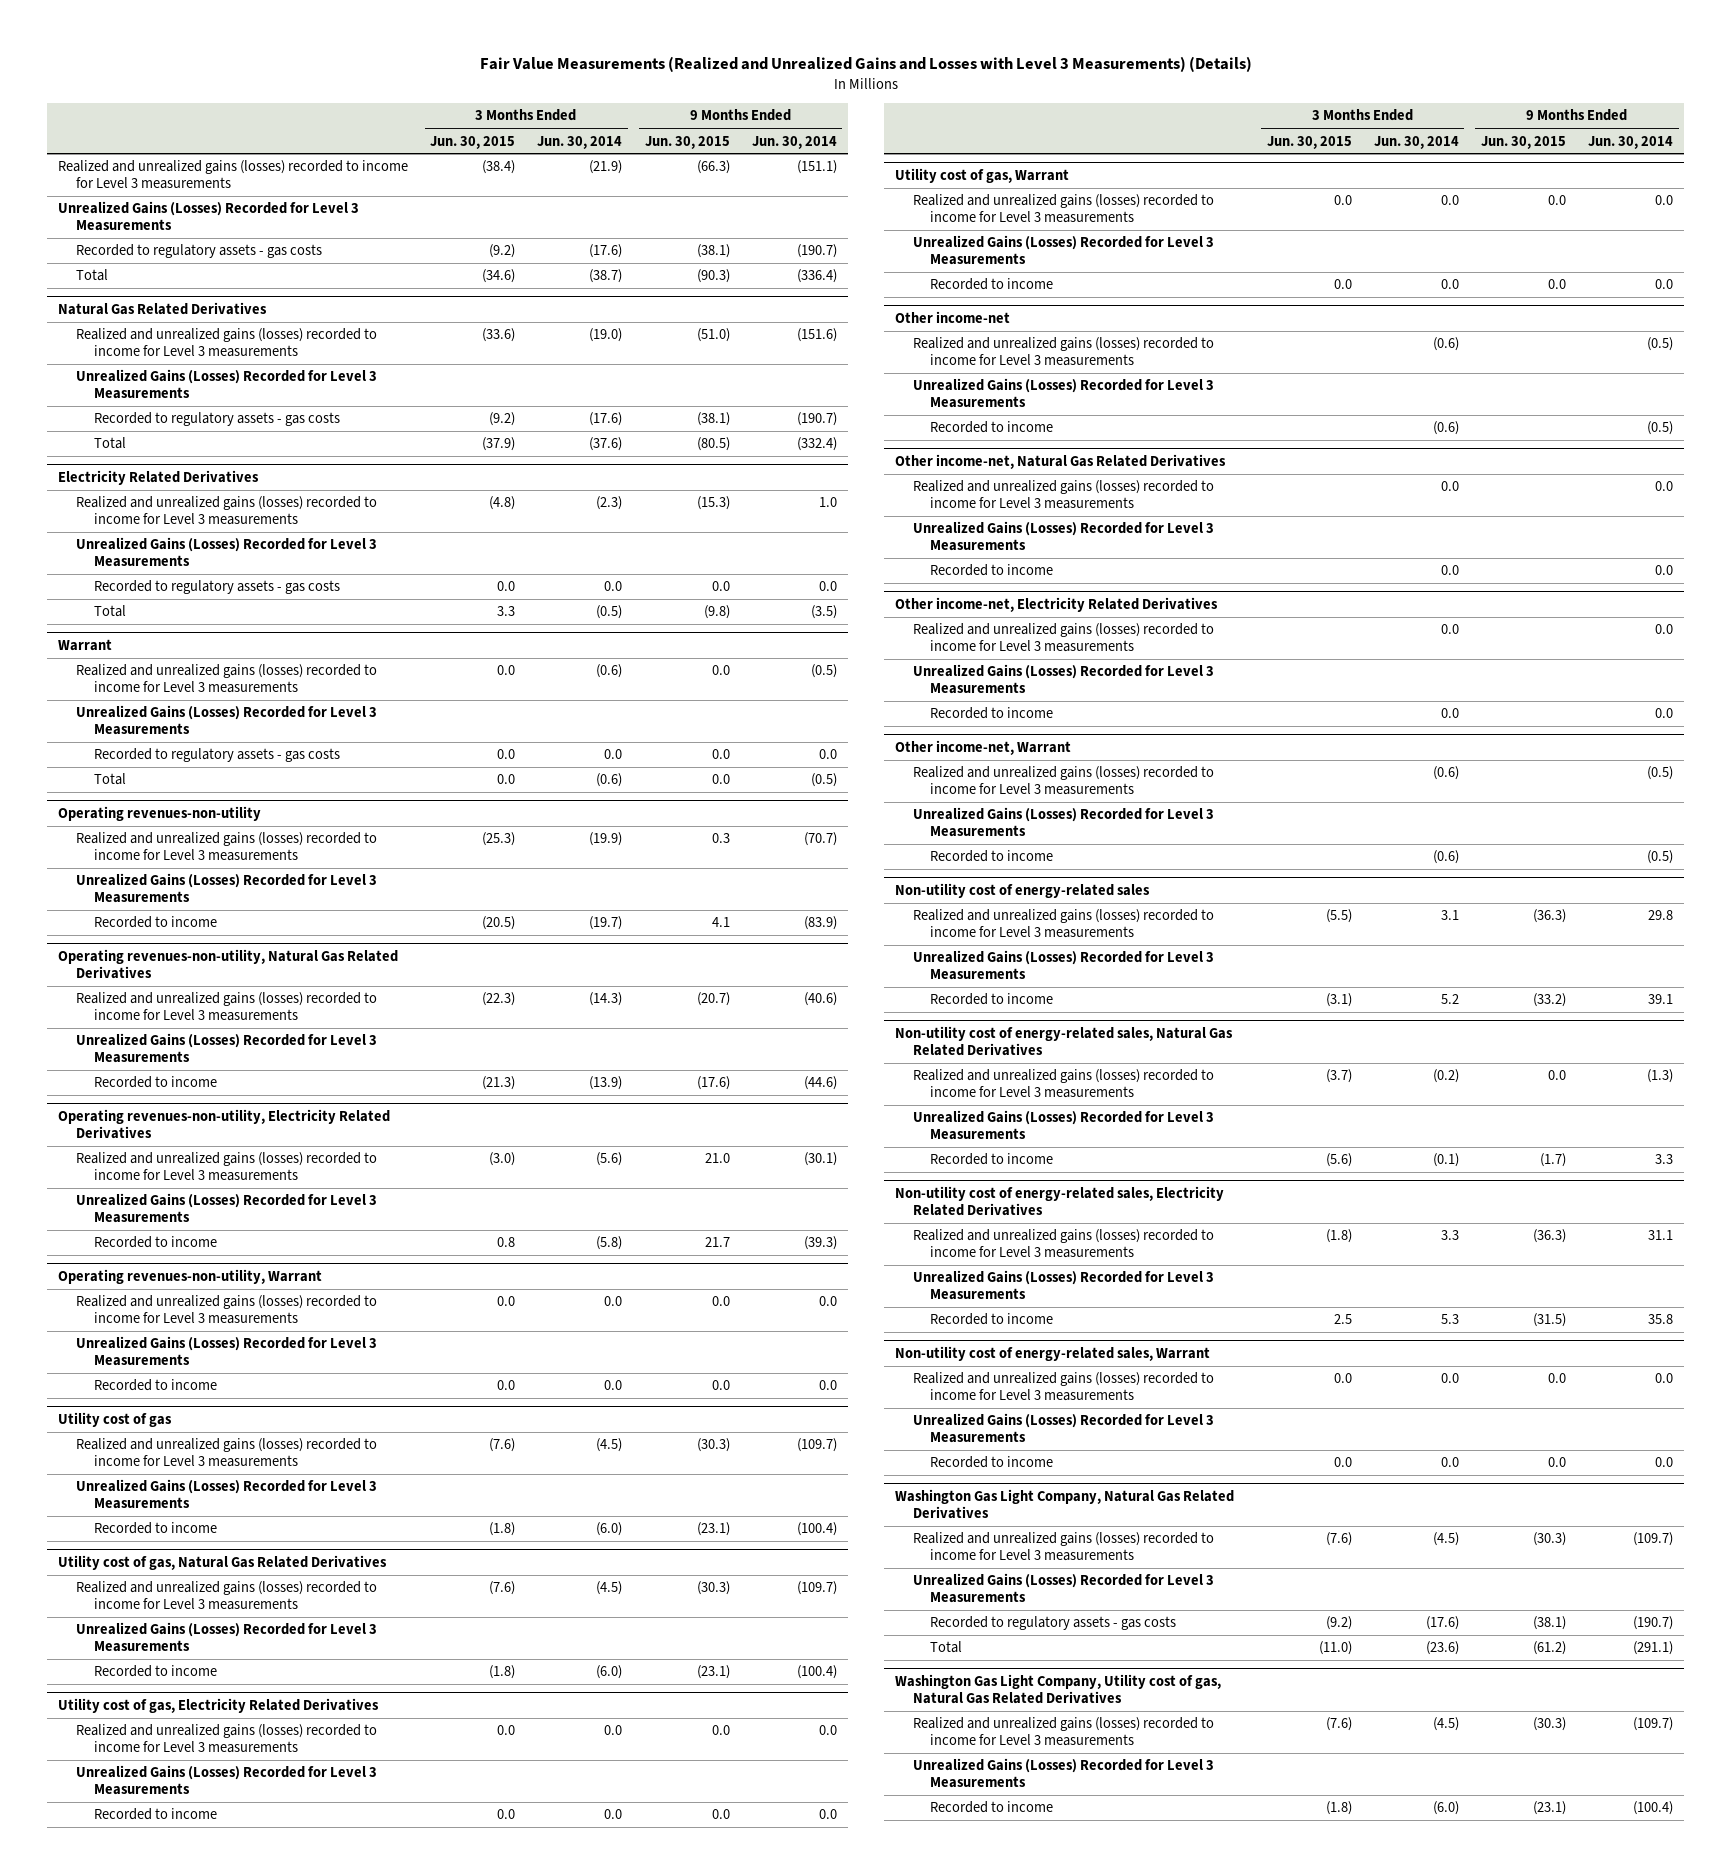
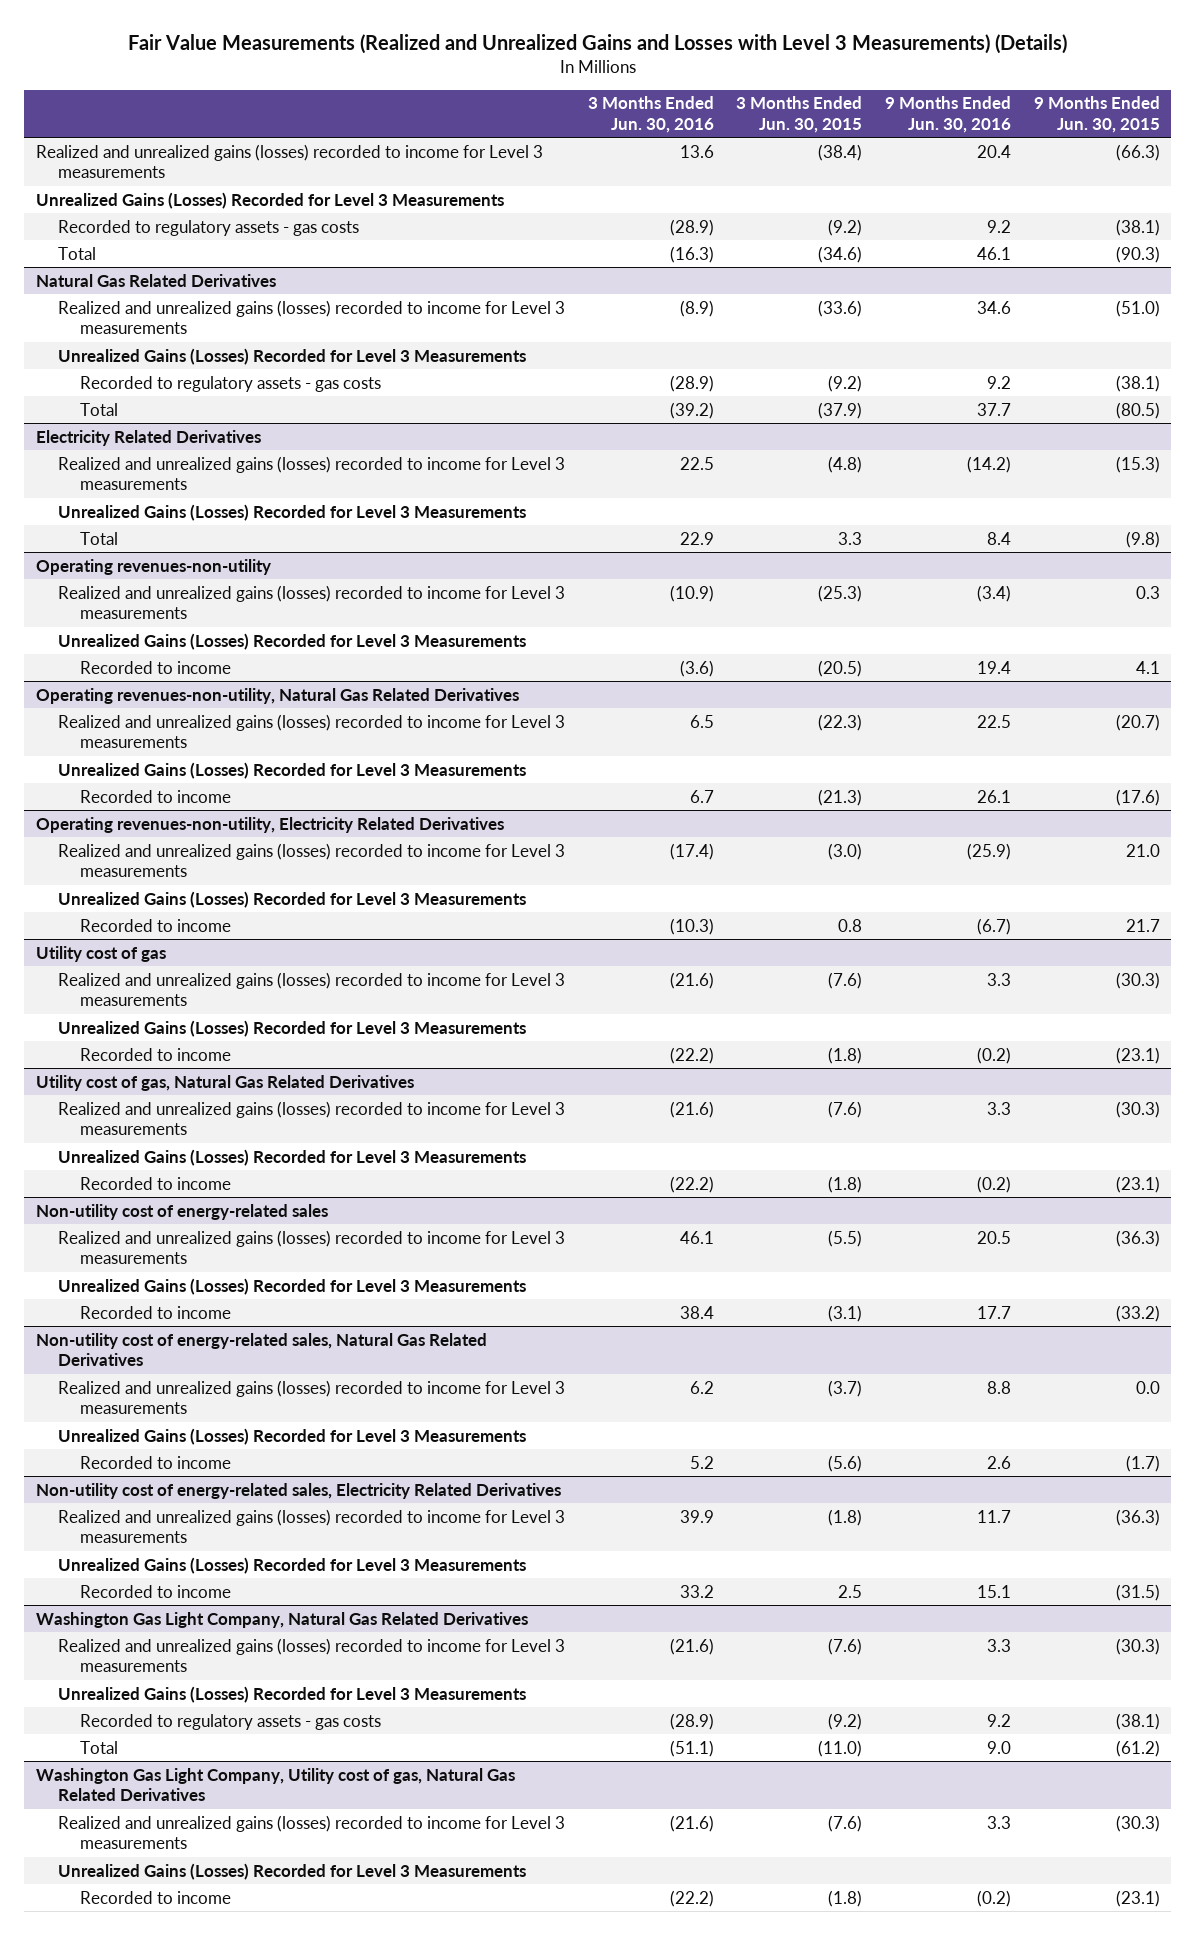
[537,135,623,149] Jun. 30, 2014 -> none
[751,135,837,149] Jun. 30, 2014 -> none
none -> [587,96,714,133] 3 Months Ended Jun. 30, 2016
none -> [884,96,1011,133] 9 Months Ended Jun. 30, 2016
[94,580,341,595] Recorded to regulatory assets - gas costs -> none
[58,638,113,651] Warrant -> none
[76,664,378,694] Realized and unrealized gains (losses) recorded to income for Level 3 measurements -> none
[76,705,378,736] Unrealized Gains (Losses) Recorded for Level 3 Measurements -> none
[94,748,341,763] Recorded to regulatory assets - gas costs -> none
[94,773,127,786] Total -> none
[58,1268,323,1284] Operating revenues-non-utility, Warrant -> none
[76,1295,378,1325] Realized and unrealized gains (losses) recorded to income for Level 3 measurements -> none
[76,1336,378,1367] Unrealized Gains (Losses) Recorded for Level 3 Measurements -> none
[94,1379,218,1392] Recorded to income -> none
[58,1697,380,1713] Utility cost of gas, Electricity Related Derivatives -> none
[76,1724,378,1754] Realized and unrealized gains (losses) recorded to income for Level 3 measurements -> none
[76,1765,378,1796] Unrealized Gains (Losses) Recorded for Level 3 Measurements -> none
[94,1808,218,1821] Recorded to income -> none
[894,167,1069,183] Utility cost of gas, Warrant -> none
[912,194,1214,224] Realized and unrealized gains (losses) recorded to income for Level 3 measurements -> none
[912,235,1214,266] Unrealized Gains (Losses) Recorded for Level 3 Measurements -> none
[930,278,1054,291] Recorded to income -> none
[894,310,1010,323] Other income-net -> none
[912,337,1214,367] Realized and unrealized gains (losses) recorded to income for Level 3 measurements -> none
[912,378,1214,409] Unrealized Gains (Losses) Recorded for Level 3 Measurements -> none
[930,421,1054,434] Recorded to income -> none
[894,453,1226,469] Other income-net, Natural Gas Related Derivatives -> none
[912,480,1214,510] Realized and unrealized gains (losses) recorded to income for Level 3 measurements -> none
[912,521,1214,552] Unrealized Gains (Losses) Recorded for Level 3 Measurements -> none
[930,564,1054,577] Recorded to income -> none
[894,596,1218,612] Other income-net, Electricity Related Derivatives -> none
[912,623,1214,653] Realized and unrealized gains (losses) recorded to income for Level 3 measurements -> none
[912,664,1214,695] Unrealized Gains (Losses) Recorded for Level 3 Measurements -> none
[930,707,1054,720] Recorded to income -> none
[894,739,1071,755] Other income-net, Warrant -> none
[912,766,1214,796] Realized and unrealized gains (losses) recorded to income for Level 3 measurements -> none
[912,807,1214,838] Unrealized Gains (Losses) Recorded for Level 3 Measurements -> none
[930,850,1054,863] Recorded to income -> none
[894,1345,1210,1361] Non-utility cost of energy-related sales, Warrant -> none
[912,1372,1214,1402] Realized and unrealized gains (losses) recorded to income for Level 3 measurements -> none
[912,1413,1214,1444] Unrealized Gains (Losses) Recorded for Level 3 Measurements -> none
[930,1456,1054,1469] Recorded to income -> none

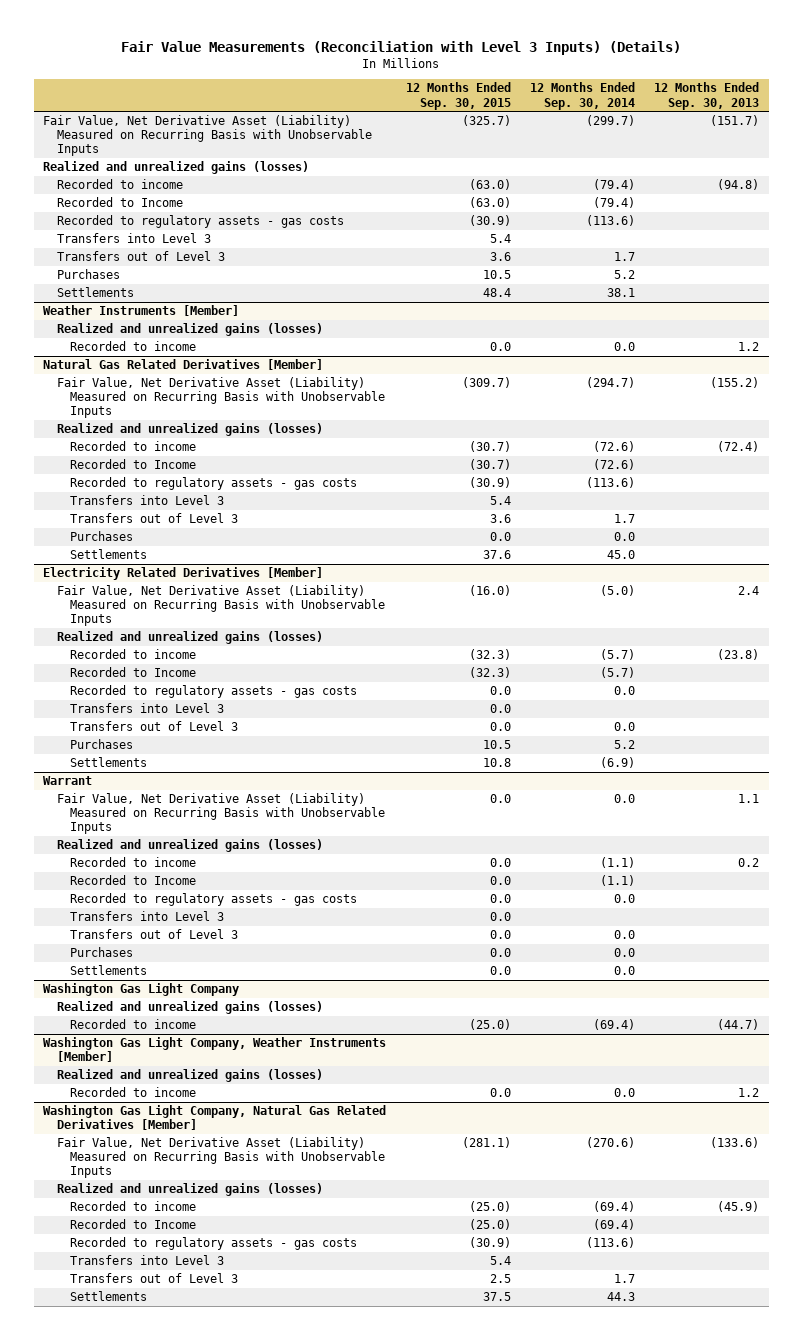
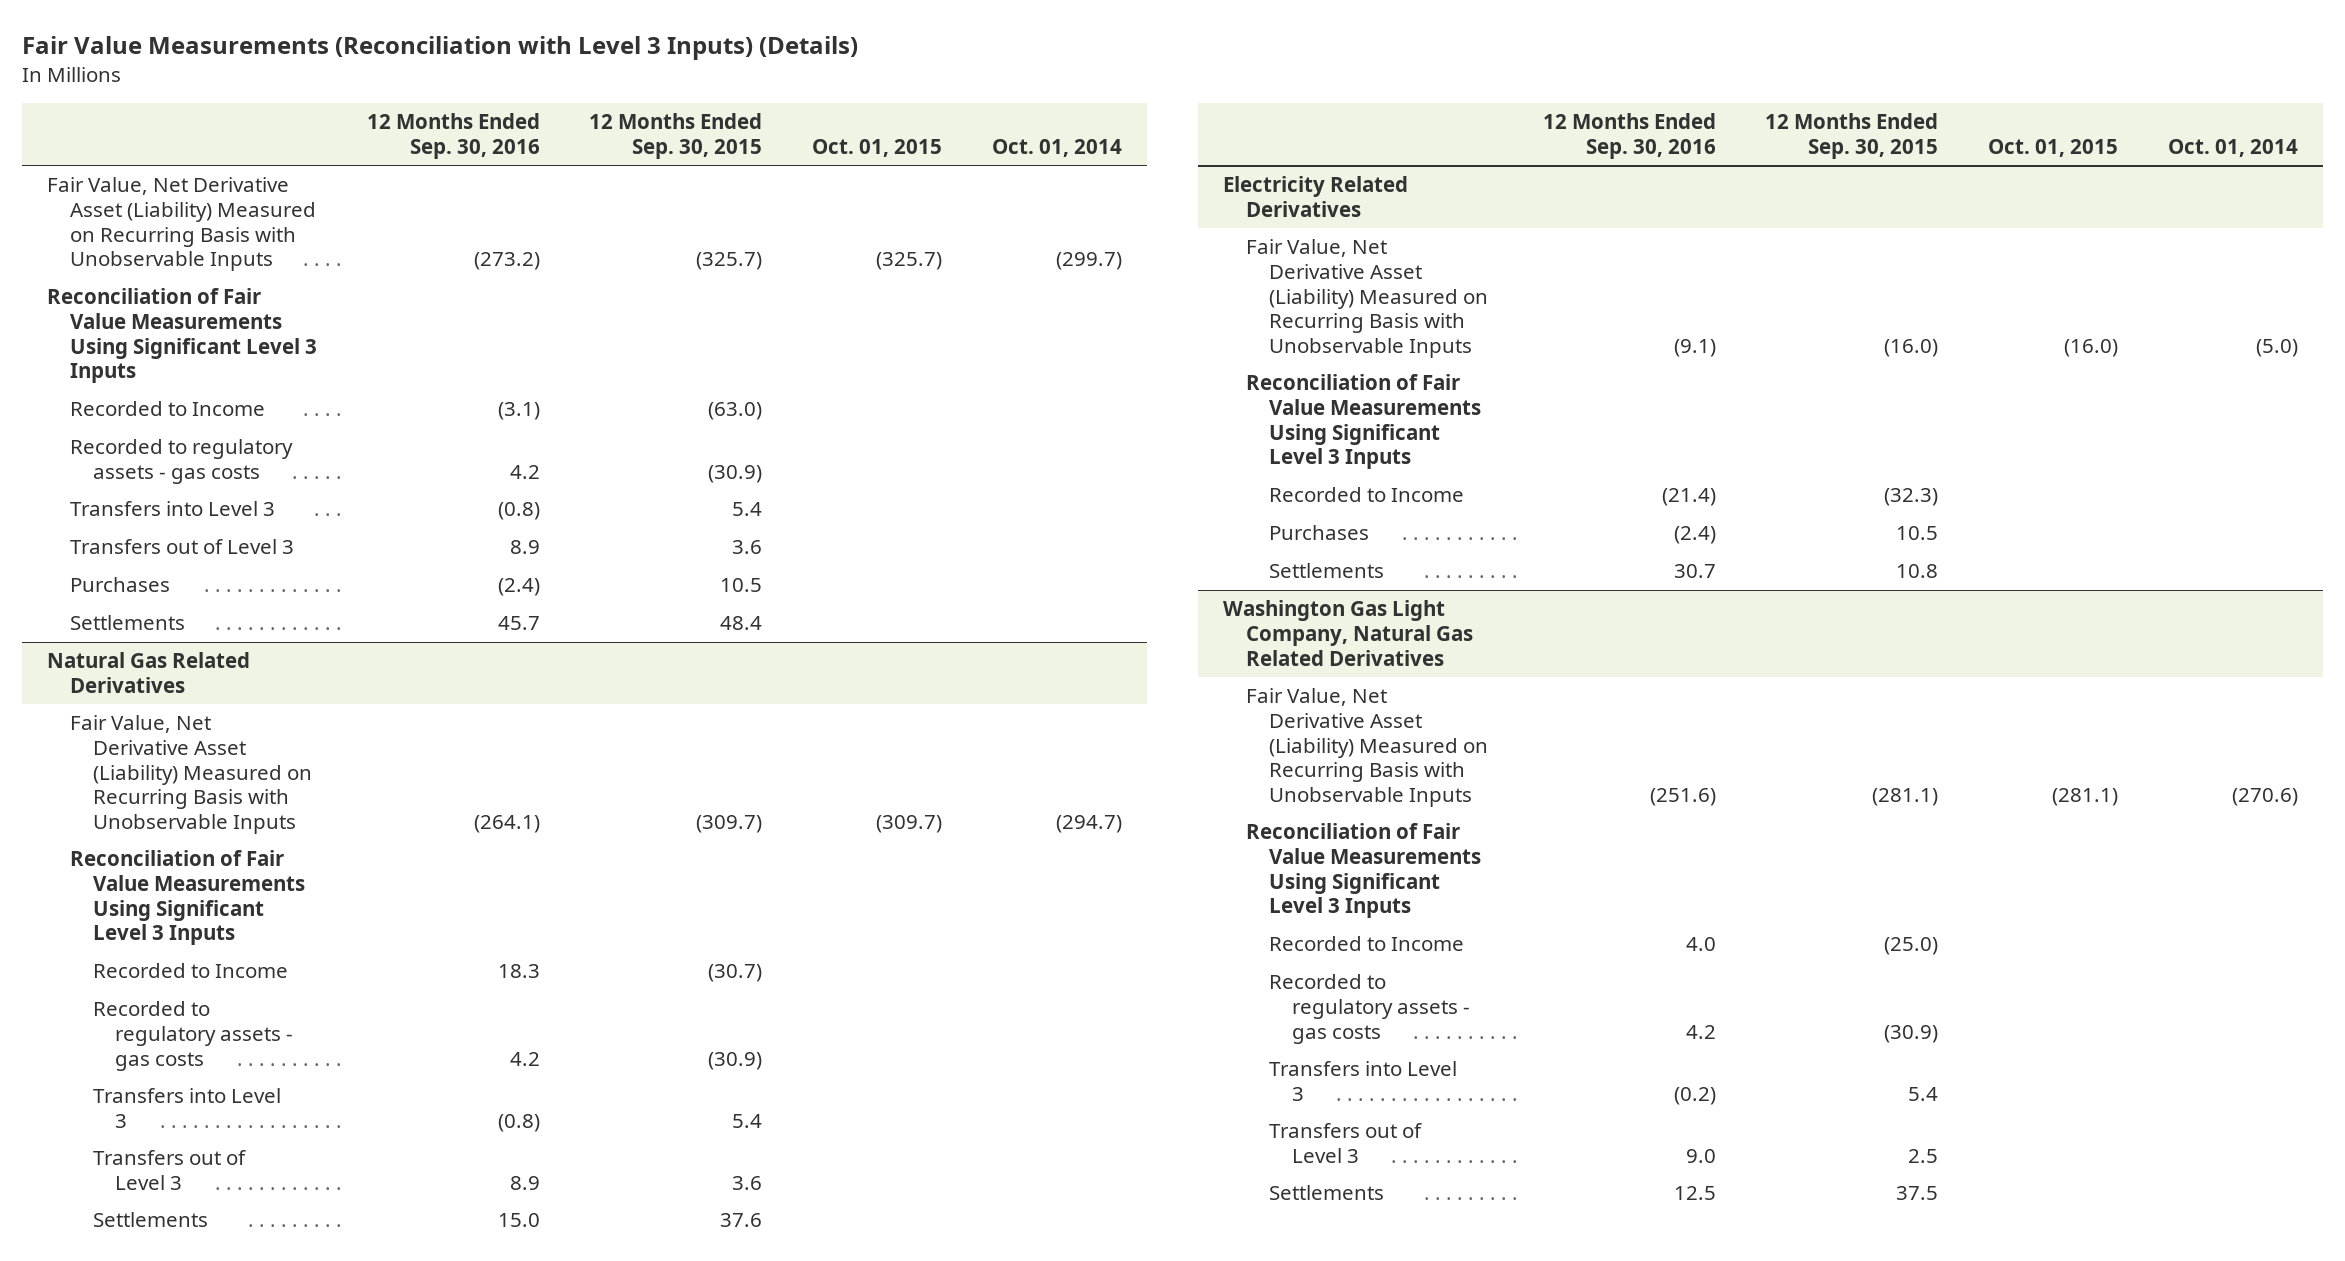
[529,82,635,110] 12 Months Ended Sep. 30, 2014 -> none
[653,82,759,110] 12 Months Ended Sep. 30, 2013 -> none
none -> [366,113,540,159] 12 Months Ended Sep. 30, 2016
none -> [812,138,943,157] Oct. 01, 2015
none -> [991,138,1122,157] Oct. 01, 2014
[43,161,310,175] Realized and unrealized gains (losses) -> none
[56,179,183,190] Recorded to income -> none
none -> [47,288,317,384] Reconciliation of Fair Value Measurements Using Significant Level 3 Inputs
[43,305,240,317] Weather Instruments [Member] -> none
[56,323,323,337] Realized and unrealized gains (losses) -> none
[70,341,197,352] Recorded to income -> none
[43,359,324,371] Natural Gas Related Derivatives [Member] -> [47,652,251,693] Natural Gas Related Derivatives
[56,423,323,437] Realized and unrealized gains (losses) -> none
[70,441,197,452] Recorded to income -> none
none -> [69,850,305,946] Reconciliation of Fair Value Measurements Using Significant Level 3 Inputs
[70,531,134,542] Purchases -> none
[43,567,324,581] Electricity Related Derivatives [Member] -> [1223,176,1409,217] Electricity Related Derivatives
[56,631,323,645] Realized and unrealized gains (losses) -> none
[70,649,197,660] Recorded to income -> none
none -> [1246,374,1481,470] Reconciliation of Fair Value Measurements Using Significant Level 3 Inputs
[70,685,358,699] Recorded to regulatory assets - gas costs -> none
[70,703,225,714] Transfers into Level 3 -> none
[70,721,239,732] Transfers out of Level 3 -> none
[43,776,93,786] Warrant -> none
[56,793,386,835] Fair Value, Net Derivative Asset (Liability) Measured on Recurring Basis with Unobservable Inputs -> none
[56,839,323,853] Realized and unrealized gains (losses) -> none
[70,857,197,868] Recorded to income -> none
[70,875,197,886] Recorded to Income -> none
[70,893,358,907] Recorded to regulatory assets - gas costs -> none
[70,911,225,922] Transfers into Level 3 -> none
[70,929,239,940] Transfers out of Level 3 -> none
[70,947,134,958] Purchases -> none
[70,965,148,976] Settlements -> none
[43,983,240,997] Washington Gas Light Company -> none
[56,1001,323,1015] Realized and unrealized gains (losses) -> none
[70,1019,197,1030] Recorded to income -> none
[43,1037,387,1063] Washington Gas Light Company, Weather Instruments [Member] -> none
[56,1069,323,1083] Realized and unrealized gains (losses) -> none
[70,1087,197,1098] Recorded to income -> none
[43,1105,387,1131] Washington Gas Light Company, Natural Gas Related Derivatives [Member] -> [1223,600,1474,666] Washington Gas Light Company, Natural Gas Related Derivatives
[56,1183,323,1197] Realized and unrealized gains (losses) -> none
[70,1201,197,1212] Recorded to income -> none
none -> [1246,823,1481,919] Reconciliation of Fair Value Measurements Using Significant Level 3 Inputs

